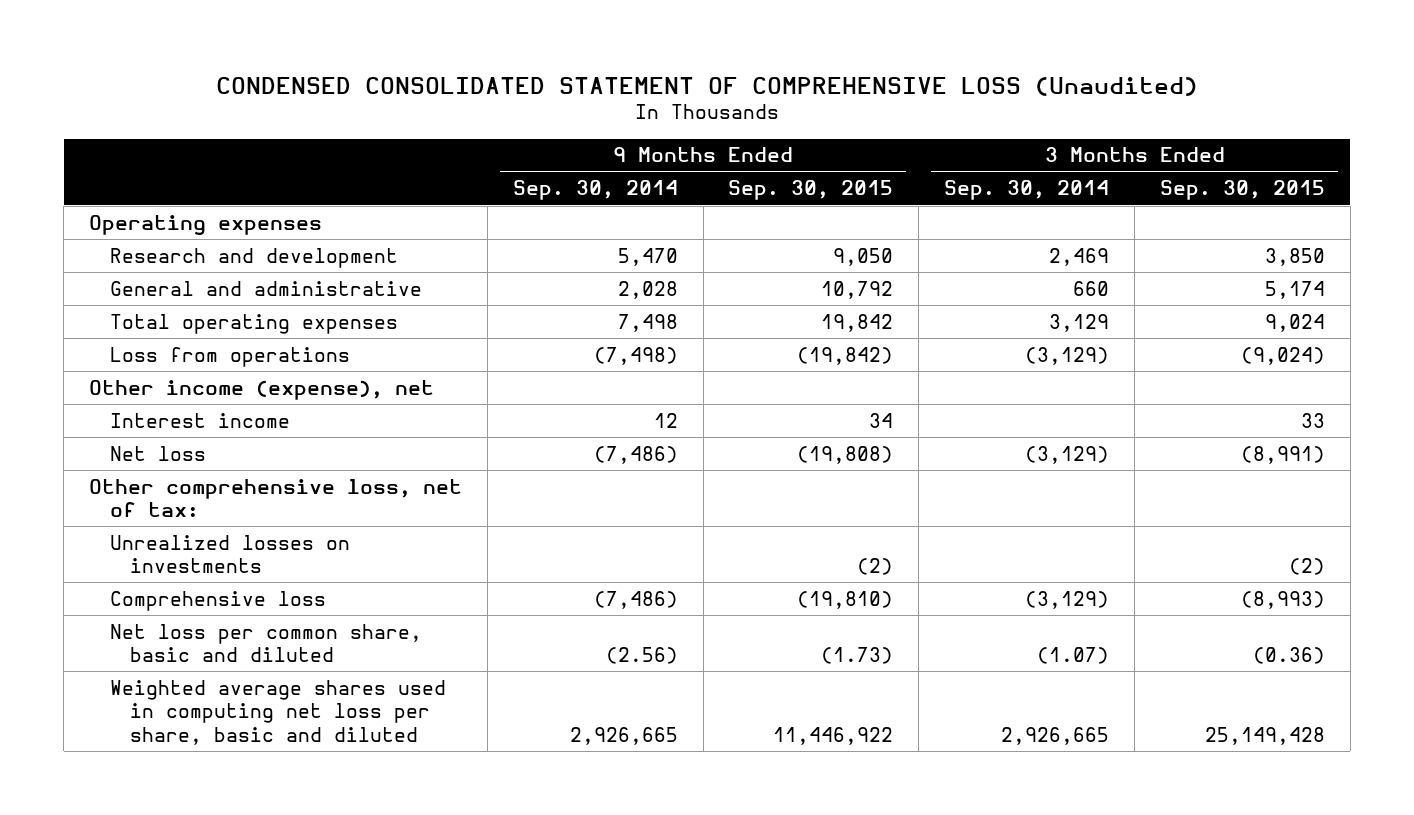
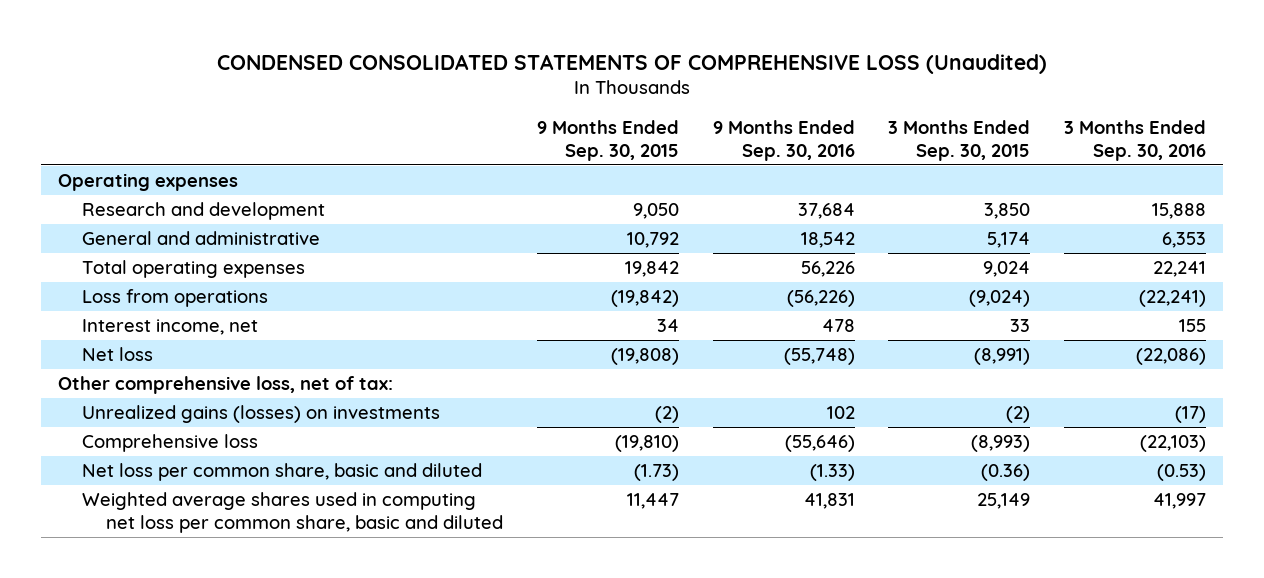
[215,76,1198,96] CONDENSED CONSOLIDATED STATEMENT OF COMPREHENSIVE LOSS (Unaudited) -> [216,53,1047,74] CONDENSED CONSOLIDATED STATEMENTS OF COMPREHENSIVE LOSS (Unaudited)
[512,180,678,201] Sep. 30, 2014 -> none
[944,180,1110,201] Sep. 30, 2014 -> none
none -> [712,119,855,161] 9 Months Ended Sep. 30, 2016
none -> [1064,119,1207,161] 3 Months Ended Sep. 30, 2016
[89,379,435,400] Other income (expense), net -> none
[109,412,290,428] Interest income -> [82,318,259,335] Interest income, net
[109,534,350,574] Unrealized losses on investments -> [82,404,441,423] Unrealized gains (losses) on investments
[109,679,446,745] Weighted average shares used in computing net loss per share, basic and diluted -> [82,491,504,534] Weighted average shares used in computing net loss per common share, basic and diluted
[773,726,894,745] 11,446,922 -> [627,492,680,509] 11,447
[1204,726,1325,745] 25,149,428 -> [977,492,1031,509] 25,149

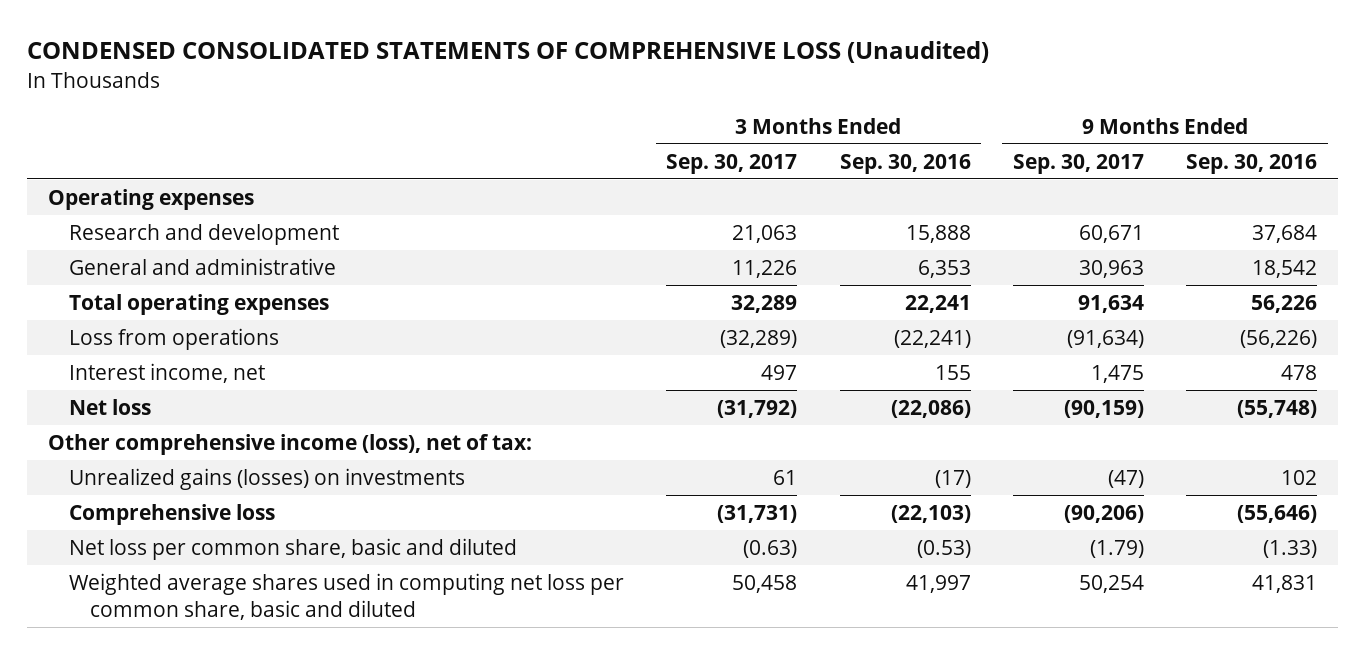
[537,119,680,161] 9 Months Ended Sep. 30, 2015 -> none
[888,119,1031,161] 3 Months Ended Sep. 30, 2015 -> none
none -> [666,153,798,174] Sep. 30, 2017
none -> [1012,153,1144,174] Sep. 30, 2017
[57,375,393,394] Other comprehensive loss, net of tax: -> [47,433,532,455] Other comprehensive income (loss), net of tax:

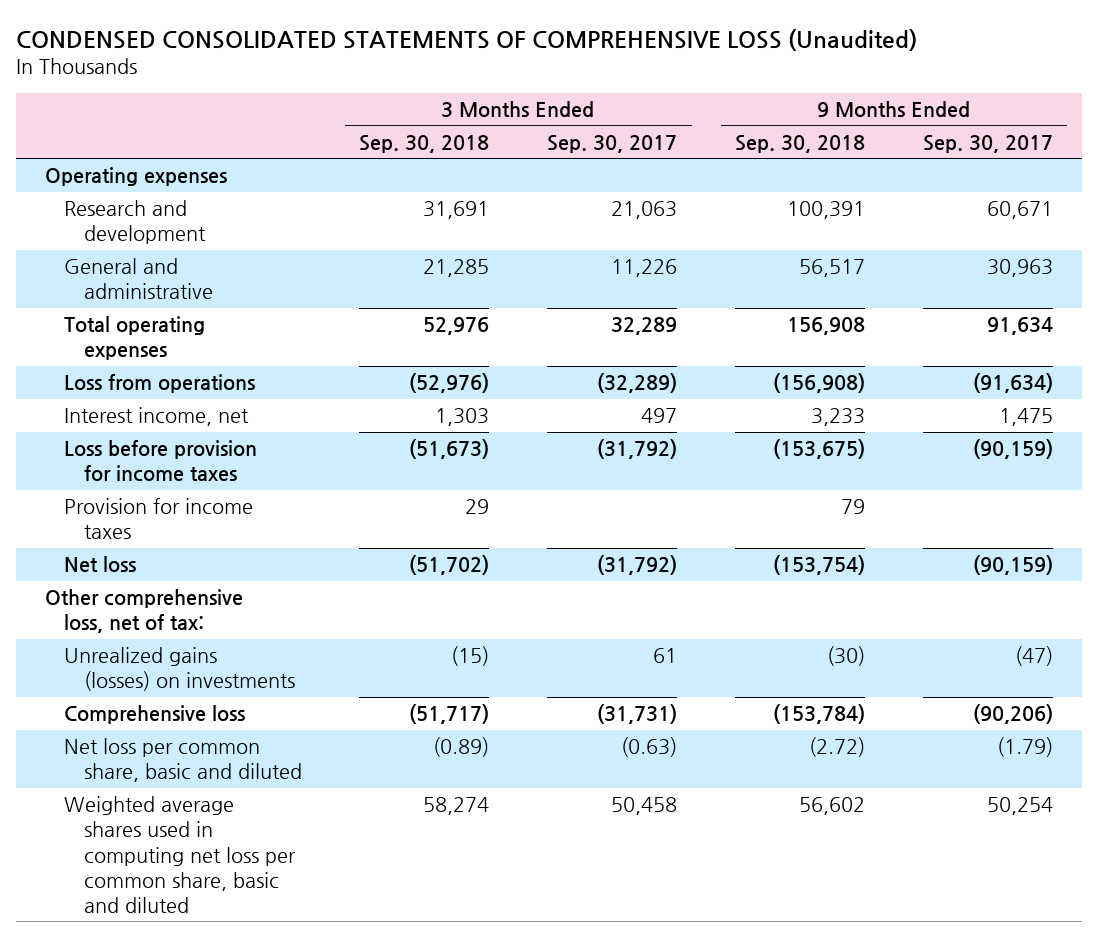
[839,153,971,174] Sep. 30, 2016 -> none
[1186,153,1318,174] Sep. 30, 2016 -> none
none -> [359,135,490,154] Sep. 30, 2018
none -> [734,135,865,154] Sep. 30, 2018
none -> [64,440,258,483] Loss before provision for income taxes
none -> [64,498,254,540] Provision for income taxes
[47,433,532,455] Other comprehensive income (loss), net of tax: -> [44,589,243,634] Other comprehensive loss, net of tax:

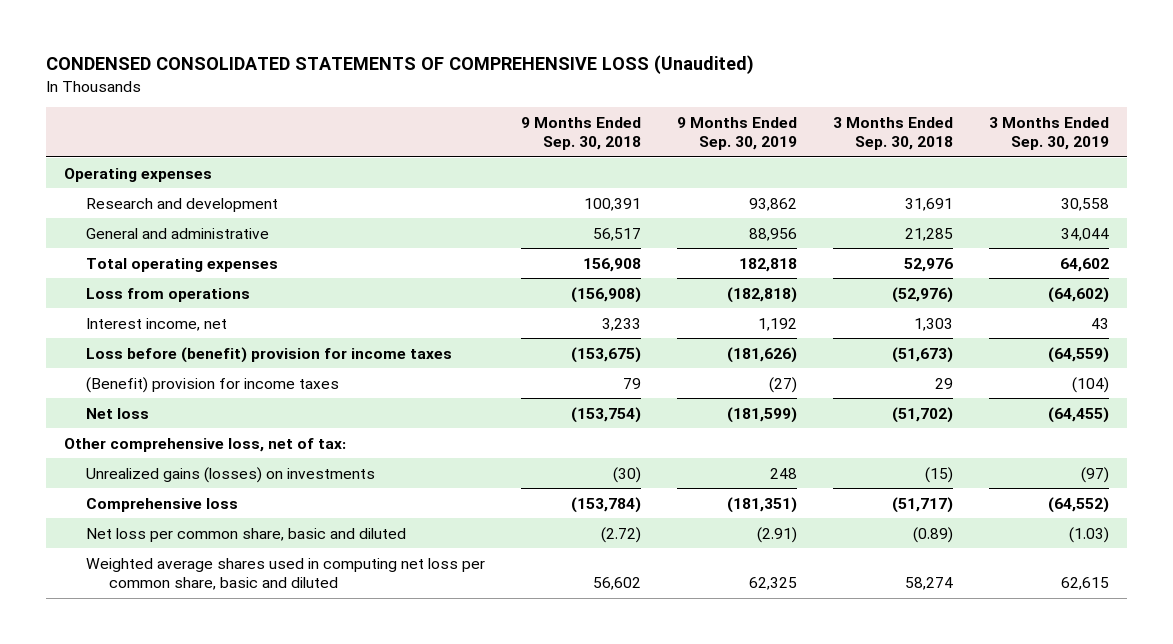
[547,135,678,154] Sep. 30, 2017 -> none
[922,135,1053,154] Sep. 30, 2017 -> none
none -> [677,116,798,151] 9 Months Ended Sep. 30, 2019
none -> [989,116,1110,151] 3 Months Ended Sep. 30, 2019
[64,440,258,483] Loss before provision for income taxes -> [86,346,453,363] Loss before (benefit) provision for income taxes
[64,498,254,540] Provision for income taxes -> [86,376,340,393] (Benefit) provision for income taxes

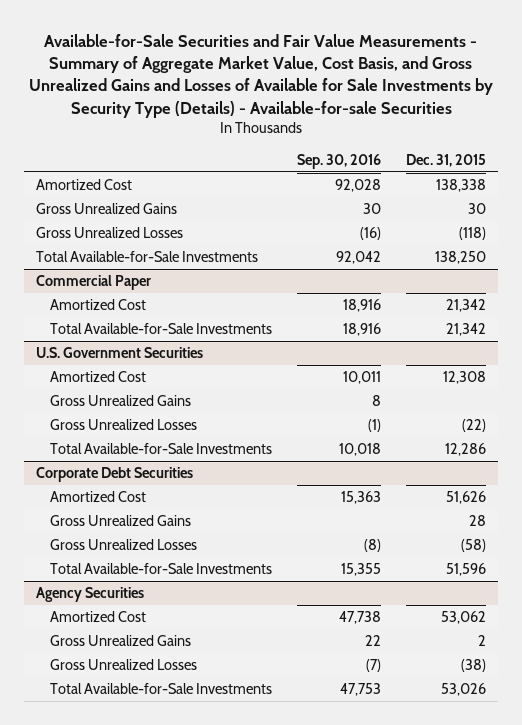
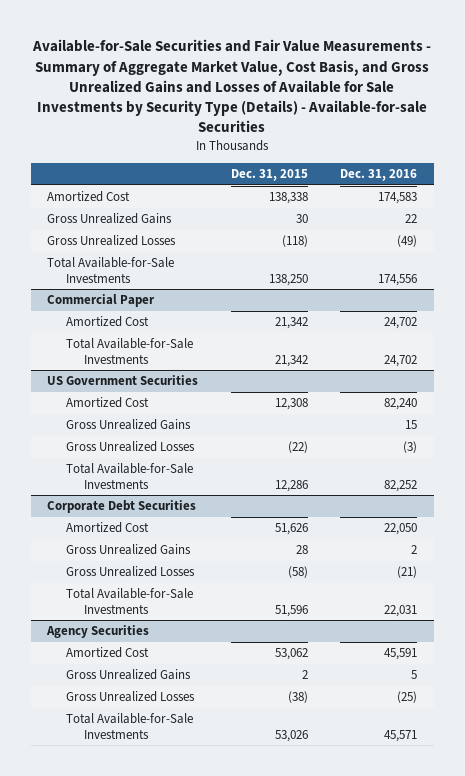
[296,153,381,169] Sep. 30, 2016 -> none
none -> [340,169,418,182] Dec. 31, 2016
[36,347,204,359] U.S. Government Securities -> [47,375,199,386] US Government Securities

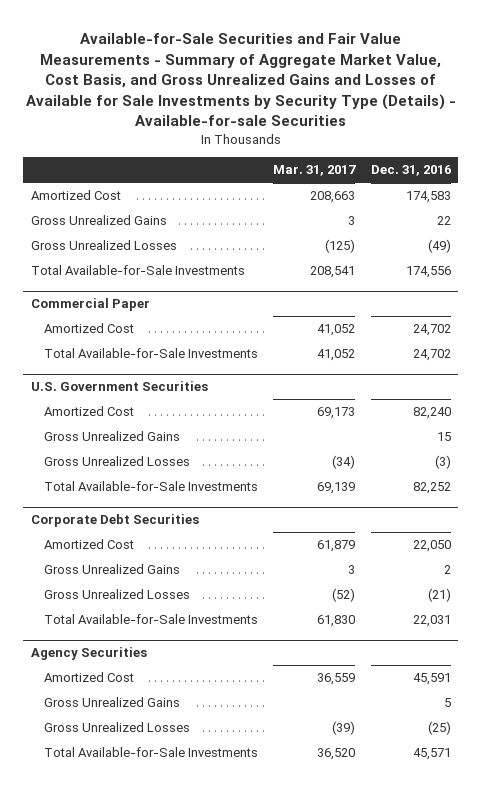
[230,169,308,182] Dec. 31, 2015 -> none
none -> [273,165,357,177] Mar. 31, 2017
[47,375,199,386] US Government Securities -> [31,381,209,392] U.S. Government Securities

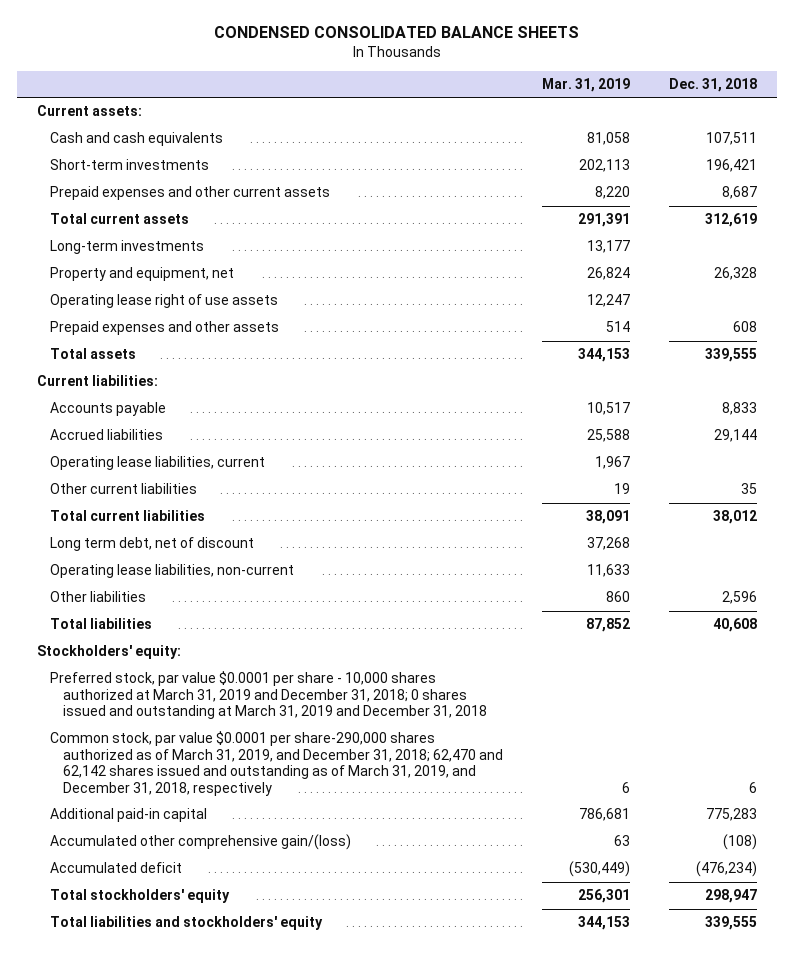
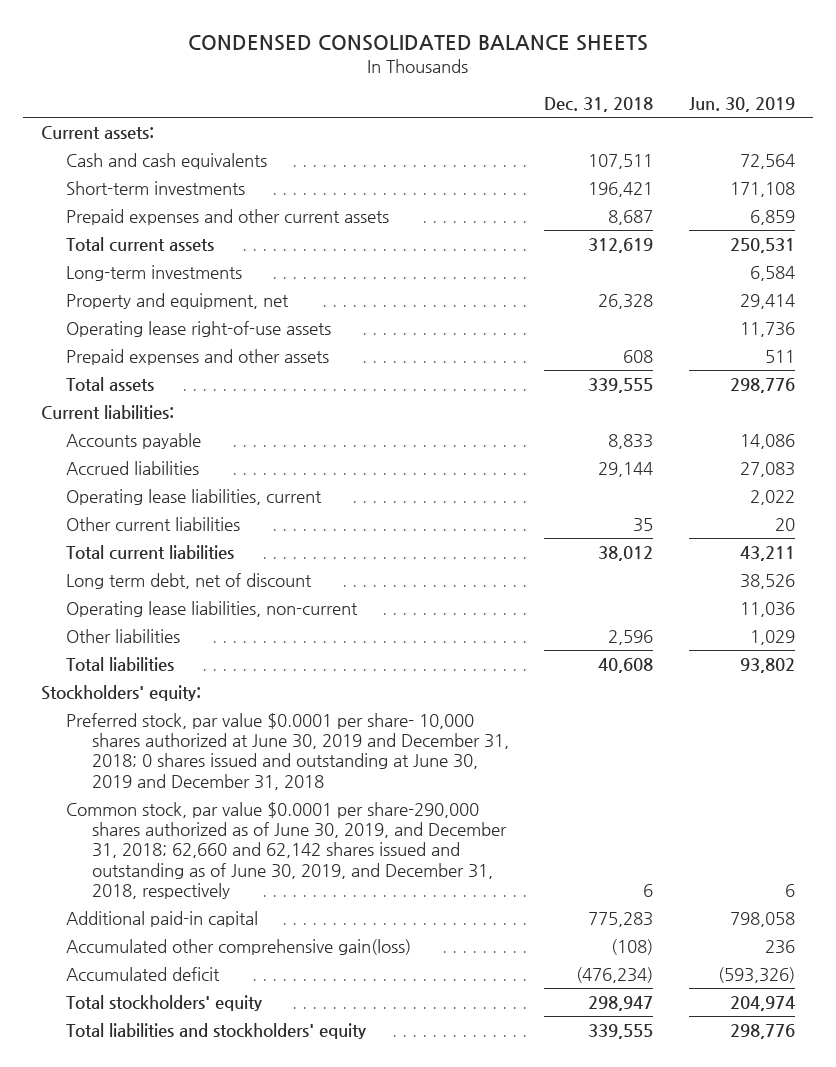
[542,77,631,92] Mar. 31, 2019 -> none
none -> [689,97,796,113] Jun. 30, 2019
[49,294,278,309] Operating lease right of use assets -> [66,320,332,337] Operating lease right-of-use assets
[49,671,487,720] Preferred stock, par value $0.0001 per share - 10,000 shares authorized at March 31, 2019 and December 31, 2018; 0 shares issued and outstanding at March 31, 2019 and December 31, 2018 -> [66,712,509,790] Preferred stock, par value $0.0001 per share- 10,000 shares authorized at June 30, 2019 and December 31, 2018; 0 shares issued and outstanding at June 30, 2019 and December 31, 2018
[49,731,503,796] Common stock, par value $0.0001 per share-290,000 shares authorized as of March 31, 2019, and December 31, 2018; 62,470 and 62,142 shares issued and outstanding as of March 31, 2019, and December 31, 2018, respectively -> [66,801,507,899] Common stock, par value $0.0001 per share-290,000 shares authorized as of June 30, 2019, and December 31, 2018; 62,660 and 62,142 shares issued and outstanding as of June 30, 2019, and December 31, 2018, respectively
[49,834,351,851] Accumulated other comprehensive gain/(loss) -> [66,938,412,955] Accumulated other comprehensive gain(loss)

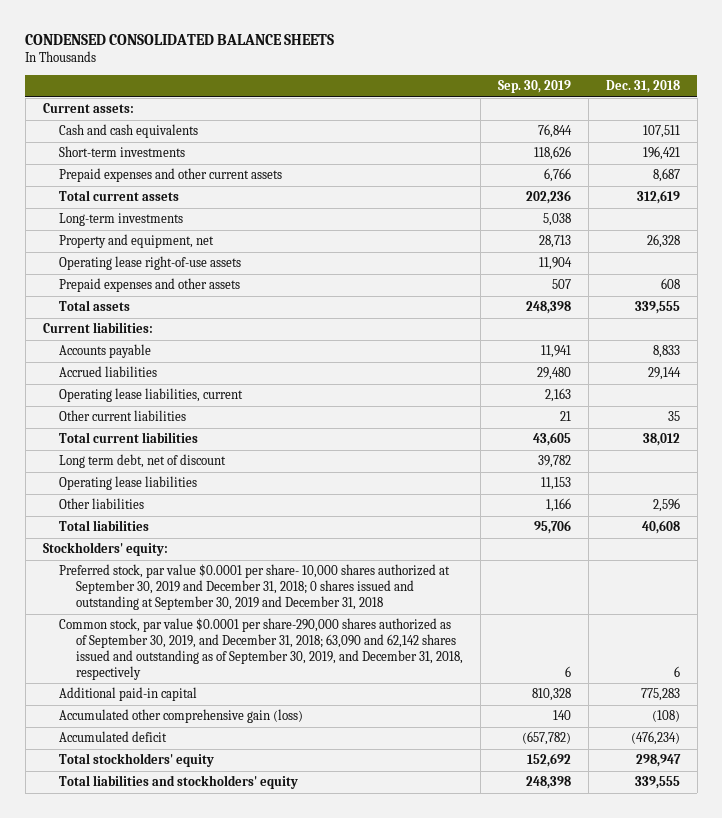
[689,97,796,113] Jun. 30, 2019 -> none
none -> [497,79,571,93] Sep. 30, 2019
[66,600,359,617] Operating lease liabilities, non-current -> [59,476,198,491] Operating lease liabilities
[66,712,509,790] Preferred stock, par value $0.0001 per share- 10,000 shares authorized at June 30, 2019 and December 31, 2018; 0 shares issued and outstanding at June 30, 2019 and December 31, 2018 -> [59,564,451,610] Preferred stock, par value $0.0001 per share- 10,000 shares authorized at September 30, 2019 and December 31, 2018; 0 shares issued and outstanding at September 30, 2019 and December 31, 2018
[66,801,507,899] Common stock, par value $0.0001 per share-290,000 shares authorized as of June 30, 2019, and December 31, 2018; 62,660 and 62,142 shares issued and outstanding as of June 30, 2019, and December 31, 2018, respectively -> [59,618,463,680] Common stock, par value $0.0001 per share-290,000 shares authorized as of September 30, 2019, and December 31, 2018; 63,090 and 62,142 shares issued and outstanding as of September 30, 2019, and December 31, 2018, respectively
[66,938,412,955] Accumulated other comprehensive gain(loss) -> [59,709,304,724] Accumulated other comprehensive gain (loss)

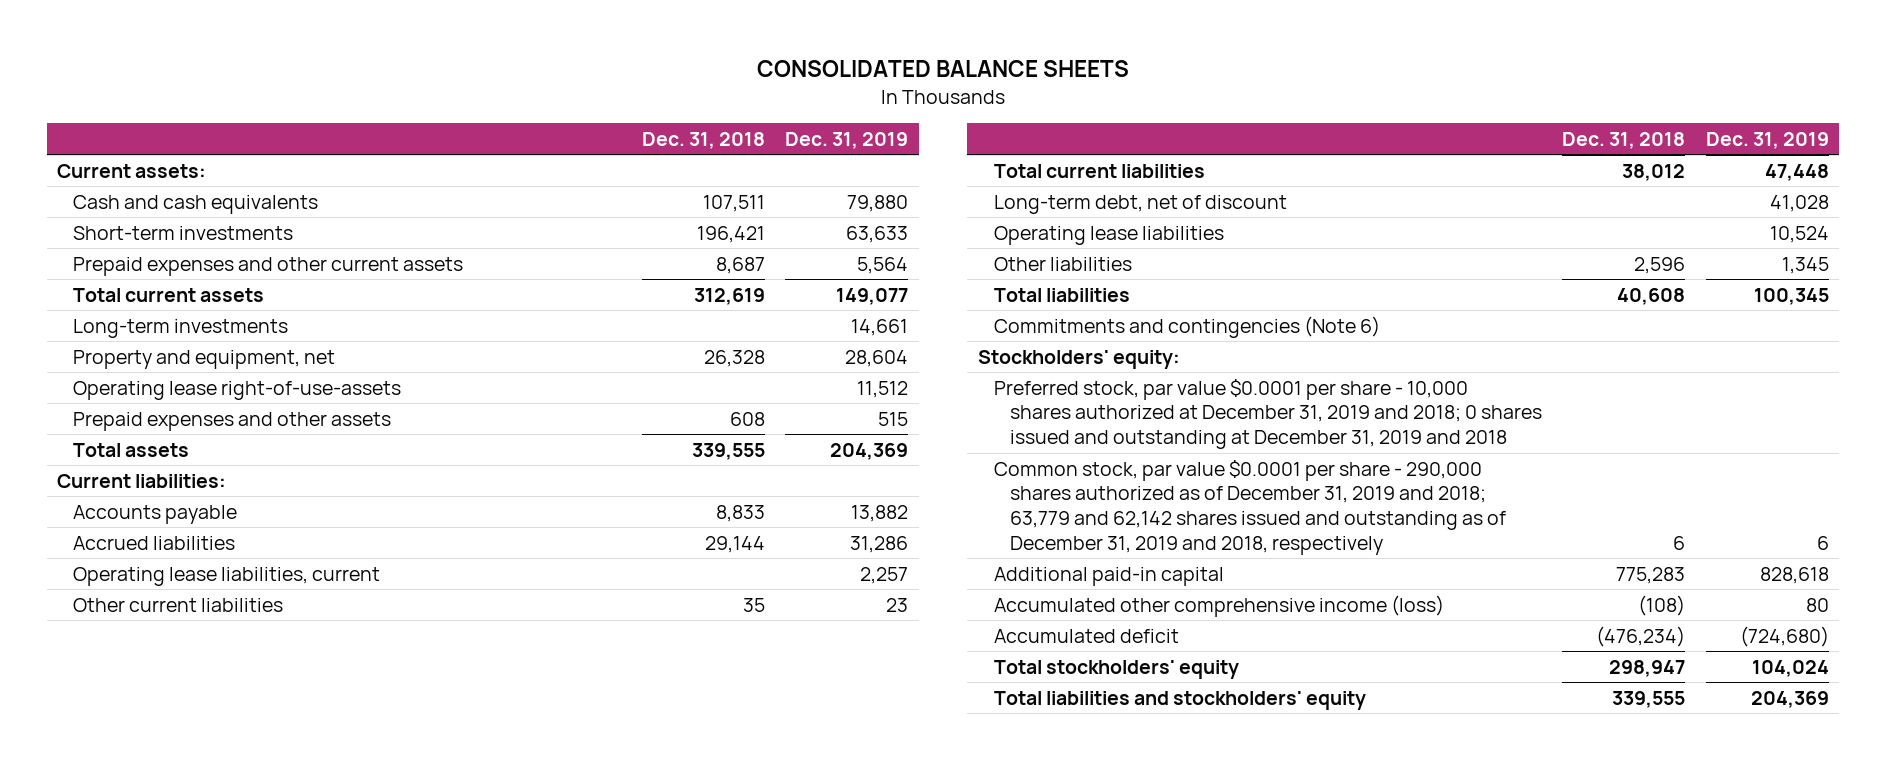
[25,33,335,45] CONDENSED CONSOLIDATED BALANCE SHEETS -> [757,60,1130,78] CONSOLIDATED BALANCE SHEETS
[497,79,571,93] Sep. 30, 2019 -> none
none -> [785,131,909,149] Dec. 31, 2019
[59,256,242,271] Operating lease right-of-use assets -> [73,380,402,400] Operating lease right-of-use-assets
[59,454,227,469] Long term debt, net of discount -> [993,194,1287,214] Long-term debt, net of discount
none -> [993,315,1380,338] Commitments and contingencies (Note 6)
[59,564,451,610] Preferred stock, par value $0.0001 per share- 10,000 shares authorized at September 30, 2019 and December 31, 2018; 0 shares issued and outstanding at September 30, 2019 and December 31, 2018 -> [993,378,1542,450] Preferred stock, par value $0.0001 per share - 10,000 shares authorized at December 31, 2019 and 2018; 0 shares issued and outstanding at December 31, 2019 and 2018
[59,618,463,680] Common stock, par value $0.0001 per share-290,000 shares authorized as of September 30, 2019, and December 31, 2018; 63,090 and 62,142 shares issued and outstanding as of September 30, 2019, and December 31, 2018, respectively -> [993,459,1506,555] Common stock, par value $0.0001 per share - 290,000 shares authorized as of December 31, 2019 and 2018; 63,779 and 62,142 shares issued and outstanding as of December 31, 2019 and 2018, respectively
[59,709,304,724] Accumulated other comprehensive gain (loss) -> [993,594,1444,617] Accumulated other comprehensive income (loss)

